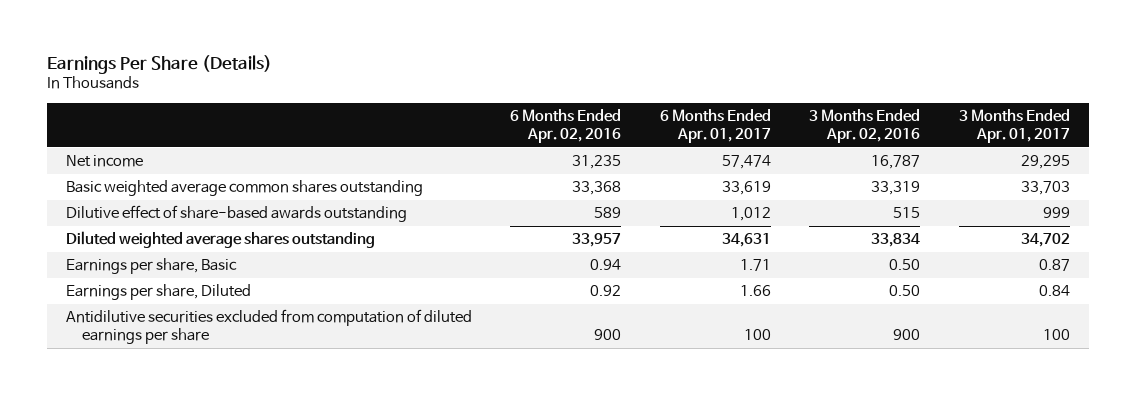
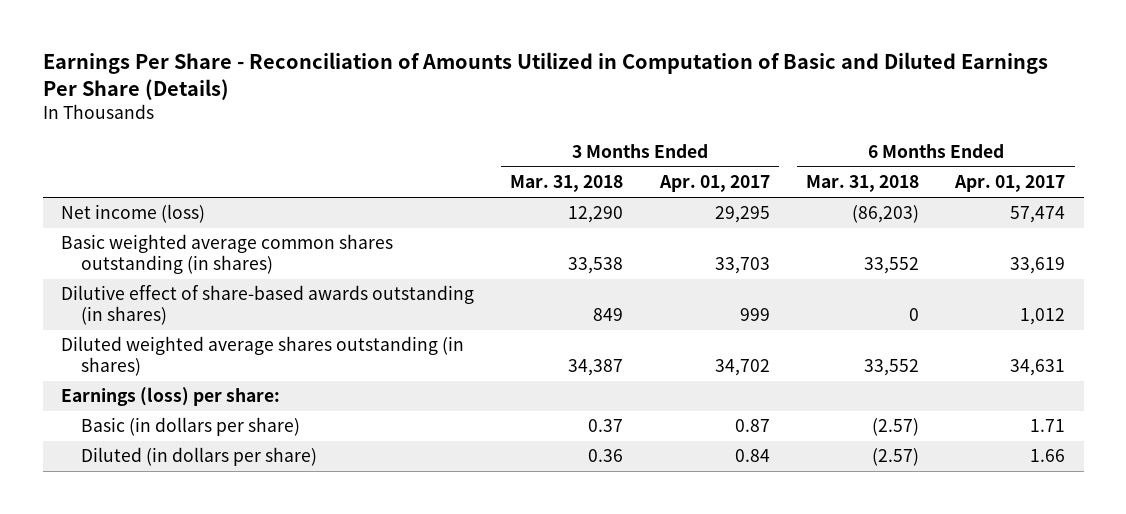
[46,54,272,74] Earnings Per Share (Details) -> [42,52,1048,101] Earnings Per Share - Reconciliation of Amounts Utilized in Computation of Basic and Diluted Earnings Per Share (Details)
[510,108,622,143] 6 Months Ended Apr. 02, 2016 -> none
[809,108,921,143] 3 Months Ended Apr. 02, 2016 -> none
none -> [510,175,624,193] Mar. 31, 2018
none -> [806,175,920,193] Mar. 31, 2018
[65,309,472,345] Antidilutive securities excluded from computation of diluted earnings per share -> none
[65,155,143,168] Net income -> [60,204,205,224] Net income (loss)
[65,180,423,197] Basic weighted average common shares outstanding -> [60,234,393,274] Basic weighted average common shares outstanding (in shares)
[65,205,407,223] Dilutive effect of share-based awards outstanding -> [60,285,474,325] Dilutive effect of share-based awards outstanding (in shares)
[65,231,375,249] Diluted weighted average shares outstanding -> [60,336,464,376] Diluted weighted average shares outstanding (in shares)
none -> [60,387,280,407] Earnings (loss) per share:
[65,258,237,275] Earnings per share, Basic -> [81,417,301,437] Basic (in dollars per share)
[65,284,251,301] Earnings per share, Diluted -> [81,447,318,467] Diluted (in dollars per share)

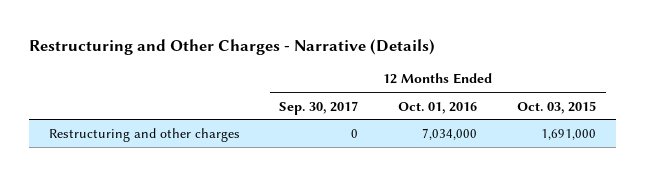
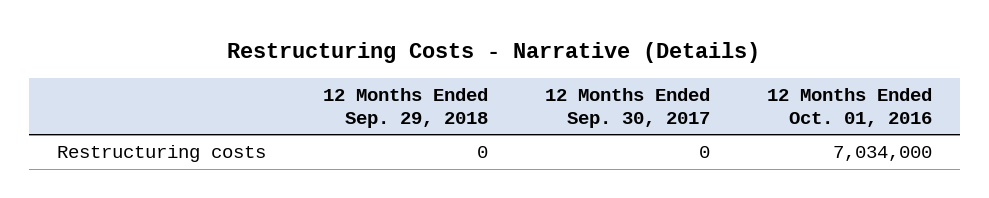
[28,38,435,55] Restructuring and Other Charges - Narrative (Details) -> [227,42,761,64] Restructuring Costs - Narrative (Details)
[516,100,596,114] Oct. 03, 2015 -> none
none -> [322,87,488,128] 12 Months Ended Sep. 29, 2018
[48,128,240,143] Restructuring and other charges -> [57,145,267,163] Restructuring costs

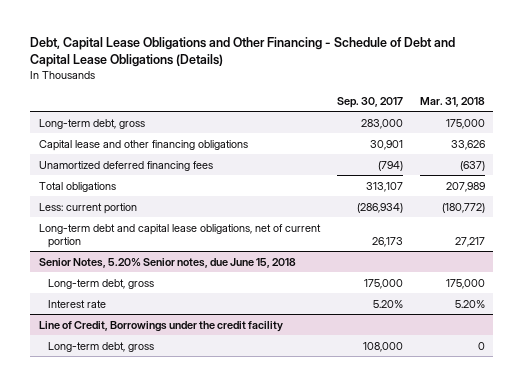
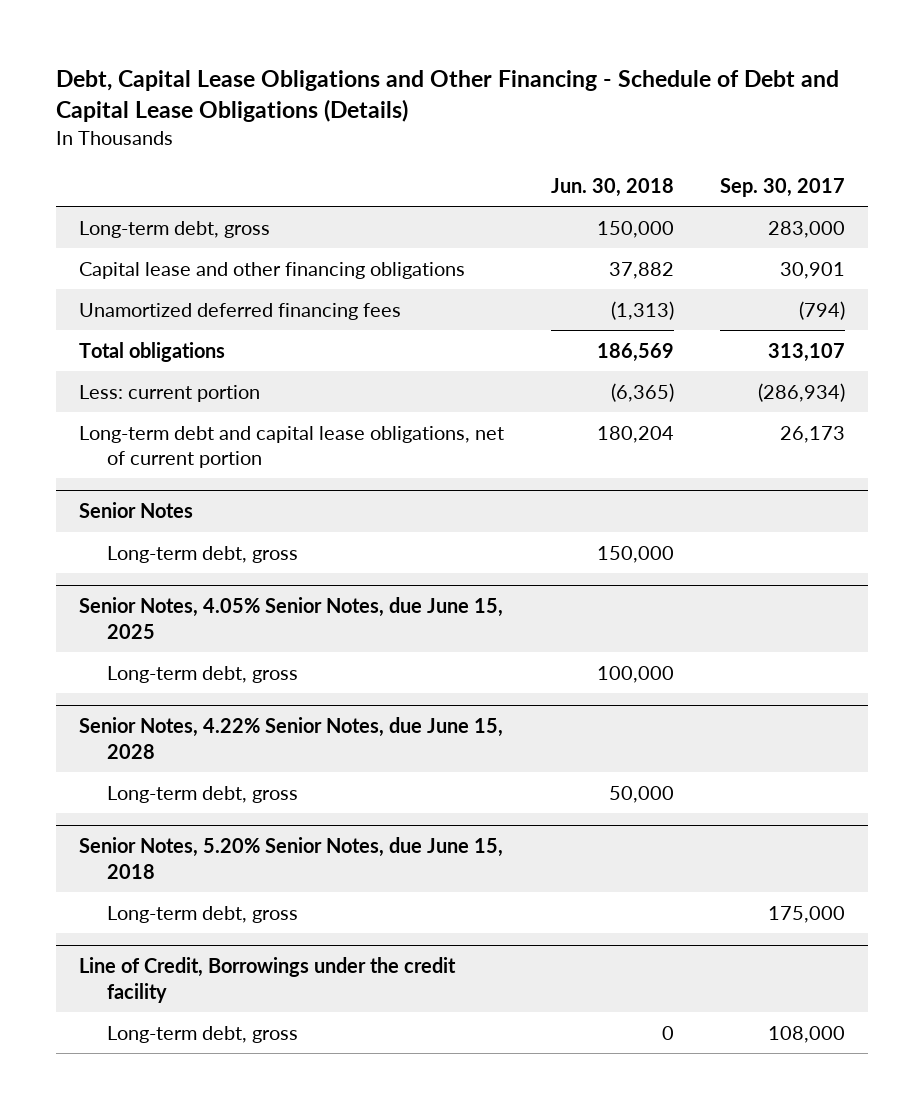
[419,96,485,107] Mar. 31, 2018 -> none
none -> [550,177,674,197] Jun. 30, 2018
none -> [79,502,194,519] Senior Notes
none -> [107,545,299,563] Long-term debt, gross
none -> [79,597,504,639] Senior Notes, 4.05% Senior Notes, due June 15, 2025
none -> [107,665,299,683] Long-term debt, gross
none -> [79,717,504,759] Senior Notes, 4.22% Senior Notes, due June 15, 2028
none -> [107,785,299,803] Long-term debt, gross
[38,257,296,268] Senior Notes, 5.20% Senior notes, due June 15, 2018 -> [79,837,504,879] Senior Notes, 5.20% Senior Notes, due June 15, 2018
[48,299,107,308] Interest rate -> none

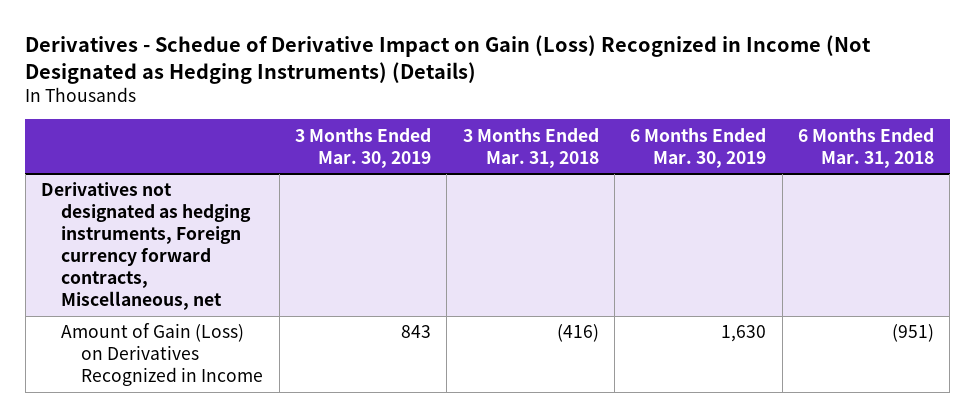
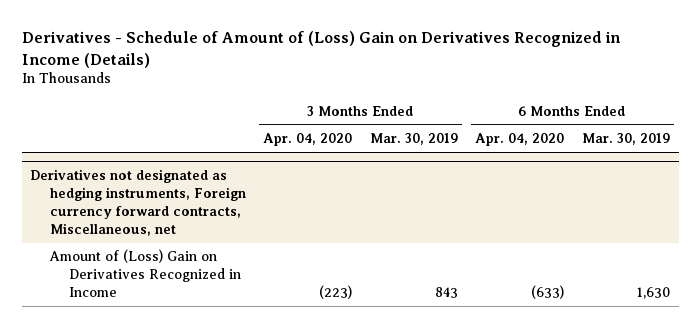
[25,34,872,84] Derivatives - Schedue of Derivative Impact on Gain (Loss) Recognized in Income (Not Designated as Hedging Instruments) (Details) -> [21,31,621,68] Derivatives - Schedule of Amount of (Loss) Gain on Derivatives Recognized in Income (Details)
[462,127,599,168] 3 Months Ended Mar. 31, 2018 -> none
[798,127,935,168] 6 Months Ended Mar. 31, 2018 -> none
none -> [263,133,353,147] Apr. 04, 2020
none -> [475,133,565,147] Apr. 04, 2020
[61,323,264,387] Amount of Gain (Loss) on Derivatives Recognized in Income -> [48,249,242,298] Amount of (Loss) Gain on Derivatives Recognized in Income

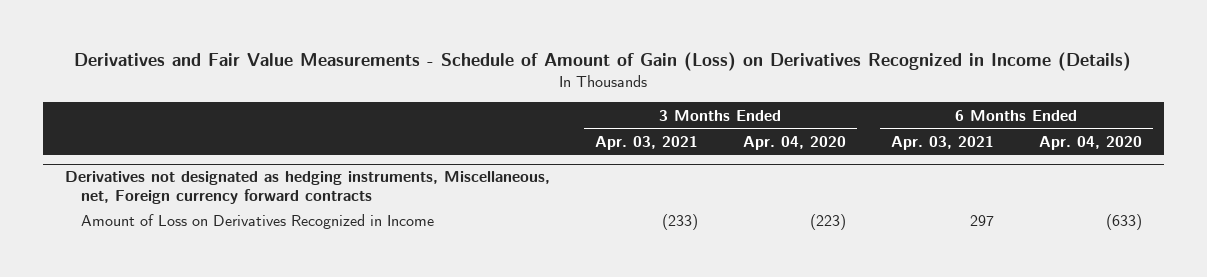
[21,31,621,68] Derivatives - Schedule of Amount of (Loss) Gain on Derivatives Recognized in Income (Details) -> [74,52,1132,72] Derivatives and Fair Value Measurements - Schedule of Amount of Gain (Loss) on Derivatives Recognized in Income (Details)
[369,133,458,146] Mar. 30, 2019 -> none
[581,133,670,146] Mar. 30, 2019 -> none
none -> [595,135,699,150] Apr. 03, 2021
none -> [890,135,994,150] Apr. 03, 2021
[30,169,246,236] Derivatives not designated as hedging instruments, Foreign currency forward contracts, Miscellaneous, net -> [65,171,551,204] Derivatives not designated as hedging instruments, Miscellaneous, net, Foreign currency forward contracts
[48,249,242,298] Amount of (Loss) Gain on Derivatives Recognized in Income -> [80,214,434,230] Amount of Loss on Derivatives Recognized in Income

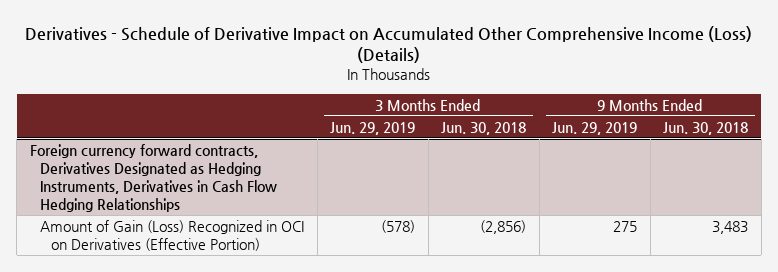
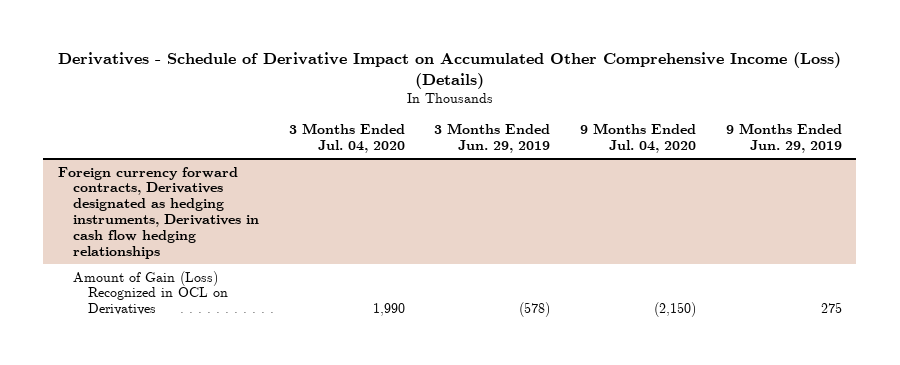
[441,121,527,135] Jun. 30, 2018 -> none
[663,121,749,135] Jun. 30, 2018 -> none
none -> [288,122,405,153] 3 Months Ended Jul. 04, 2020
none -> [579,122,696,153] 9 Months Ended Jul. 04, 2020
[29,143,278,213] Foreign currency forward contracts, Derivatives Designated as Hedging Instruments, Derivatives in Cash Flow Hedging Relationships -> [58,166,260,259] Foreign currency forward contracts, Derivatives designated as hedging instruments, Derivatives in cash flow hedging relationships
[40,219,305,252] Amount of Gain (Loss) Recognized in OCI on Derivatives (Effective Portion) -> [73,270,228,316] Amount of Gain (Loss) Recognized in OCL on Derivatives

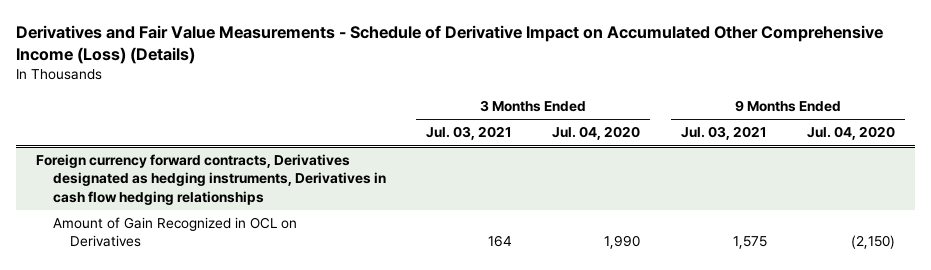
[57,52,841,89] Derivatives - Schedule of Derivative Impact on Accumulated Other Comprehensive Income (Loss) (Details) -> [16,25,884,65] Derivatives and Fair Value Measurements - Schedule of Derivative Impact on Accumulated Other Comprehensive Income (Loss) (Details)
[434,122,551,153] 3 Months Ended Jun. 29, 2019 -> none
[725,122,842,153] 9 Months Ended Jun. 29, 2019 -> none
none -> [426,126,513,141] Jul. 03, 2021
none -> [680,126,767,141] Jul. 03, 2021
[73,270,228,316] Amount of Gain (Loss) Recognized in OCL on Derivatives -> [52,217,297,248] Amount of Gain Recognized in OCL on Derivatives

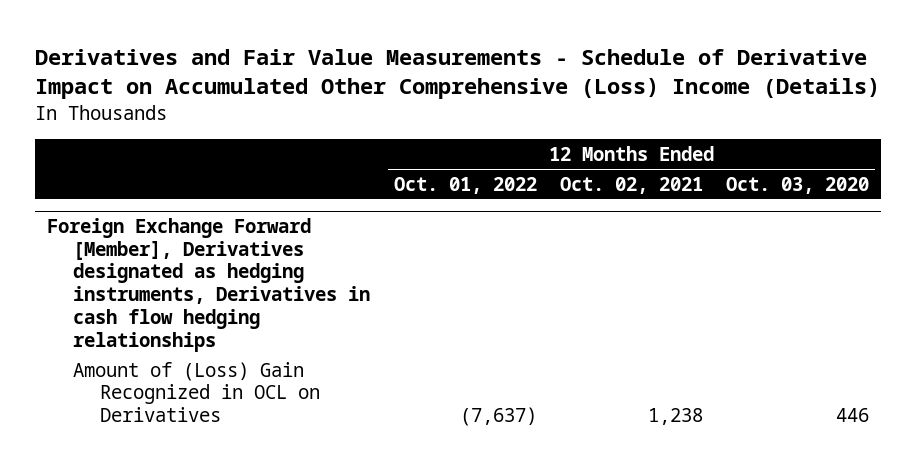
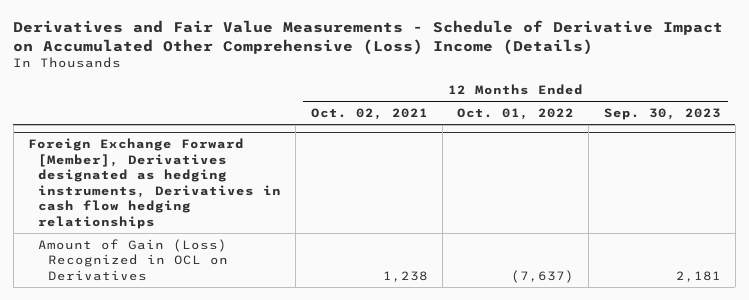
[726,176,870,194] Oct. 03, 2020 -> none
none -> [603,108,721,121] Sep. 30, 2023
[73,361,320,423] Amount of (Loss) Gain Recognized in OCL on Derivatives -> [38,238,228,281] Amount of Gain (Loss) Recognized in OCL on Derivatives

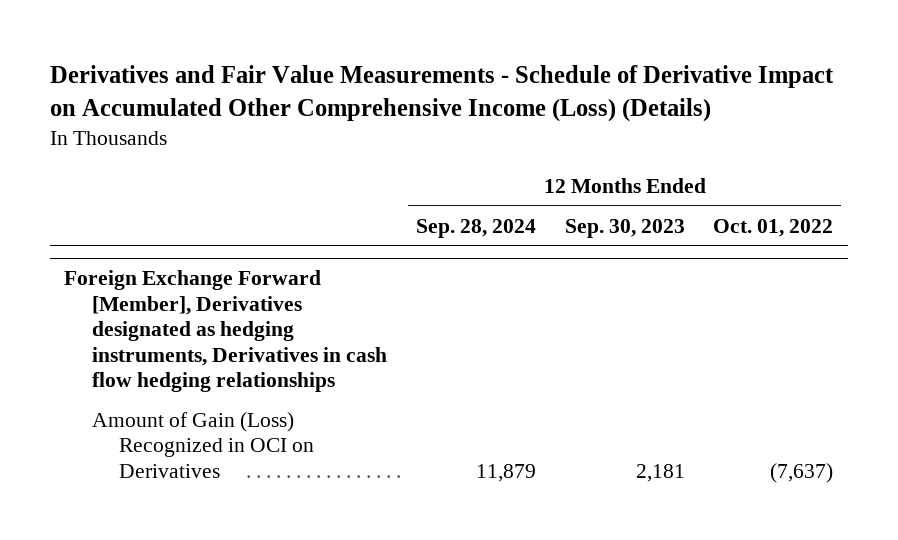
[13,20,724,55] Derivatives and Fair Value Measurements - Schedule of Derivative Impact on Accumulated Other Comprehensive (Loss) Income (Details) -> [49,64,834,123] Derivatives and Fair Value Measurements - Schedule of Derivative Impact on Accumulated Other Comprehensive Income (Loss) (Details)
[310,108,428,121] Oct. 02, 2021 -> none
none -> [415,218,536,238] Sep. 28, 2024
[38,238,228,281] Amount of Gain (Loss) Recognized in OCL on Derivatives -> [91,411,315,478] Amount of Gain (Loss) Recognized in OCI on Derivatives

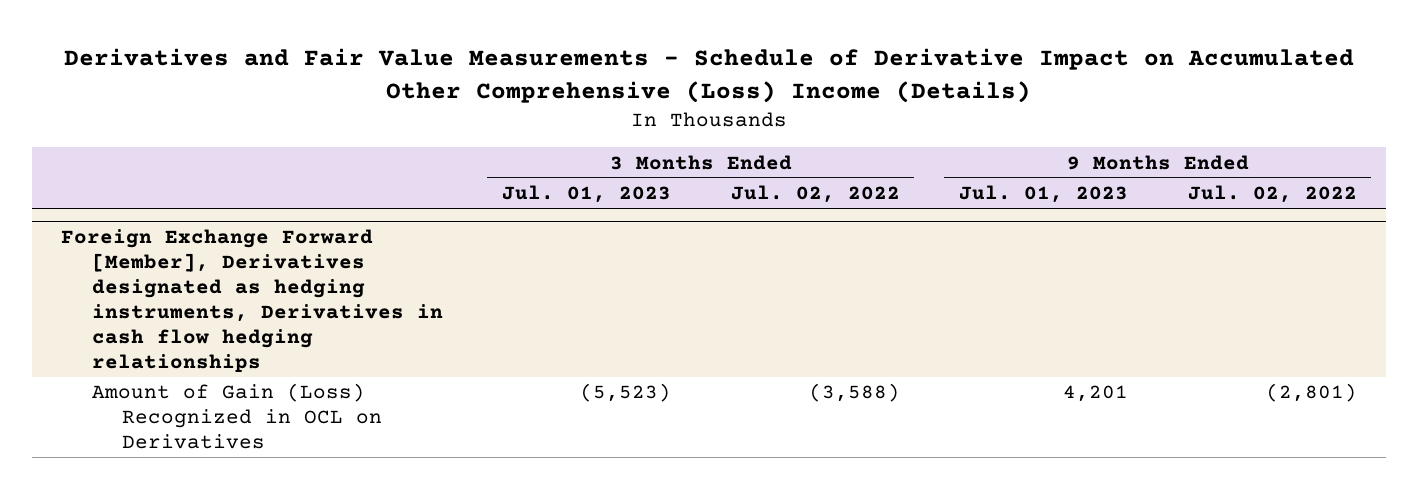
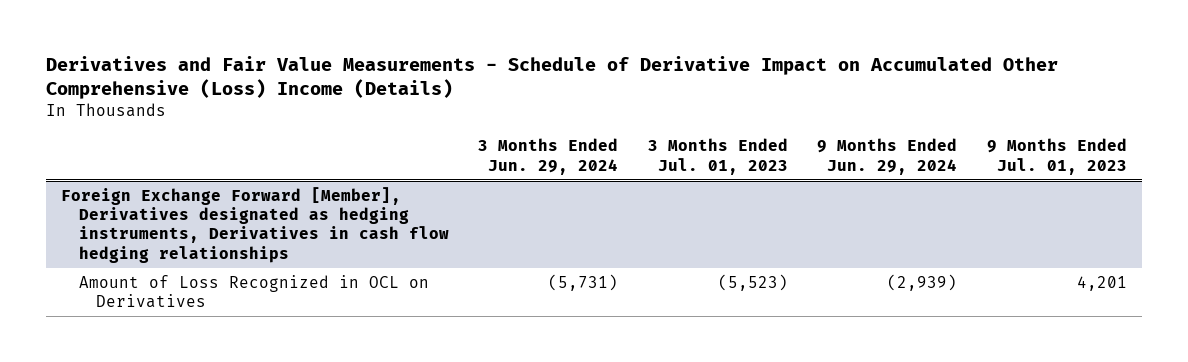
[730,185,900,204] Jul. 02, 2022 -> none
[1187,185,1357,204] Jul. 02, 2022 -> none
none -> [478,138,619,175] 3 Months Ended Jun. 29, 2024
none -> [817,138,958,175] 9 Months Ended Jun. 29, 2024
[91,383,382,450] Amount of Gain (Loss) Recognized in OCL on Derivatives -> [78,275,429,309] Amount of Loss Recognized in OCL on Derivatives

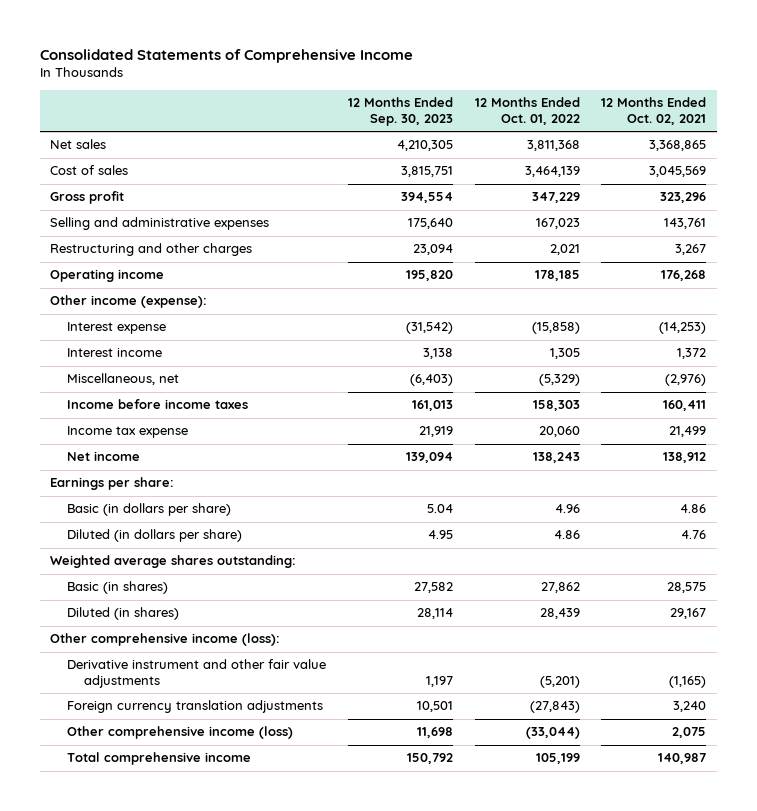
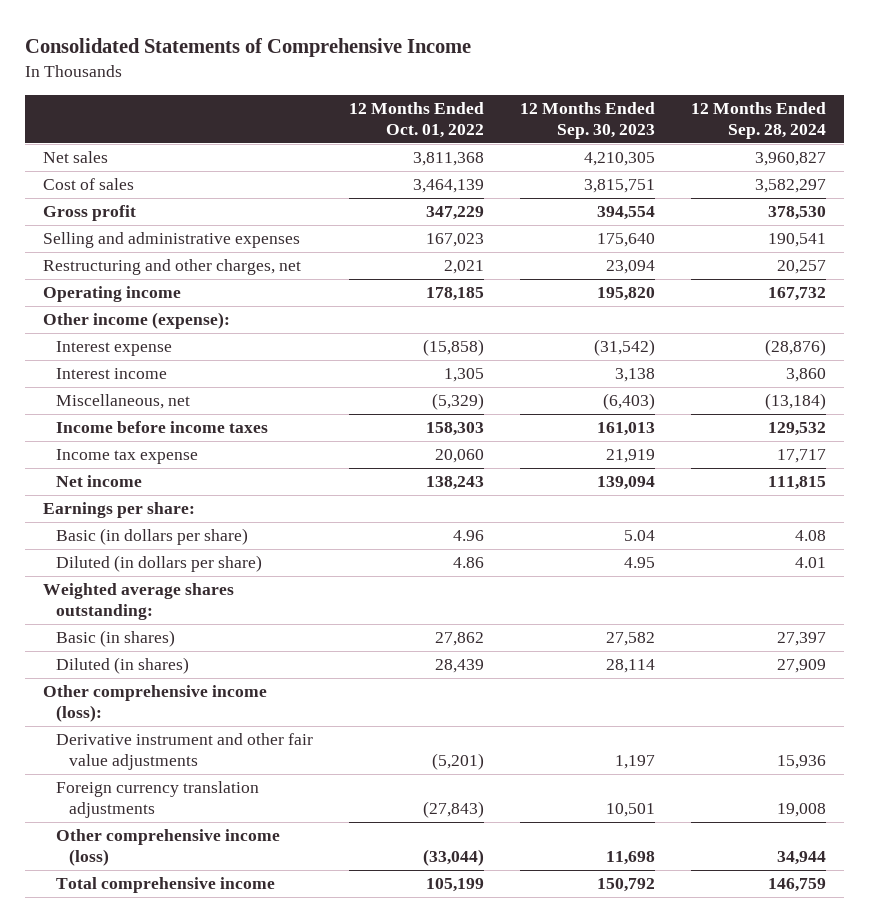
[601,97,707,125] 12 Months Ended Oct. 02, 2021 -> none
none -> [690,102,826,140] 12 Months Ended Sep. 28, 2024
[50,243,253,257] Restructuring and other charges -> [43,259,302,276] Restructuring and other charges, net

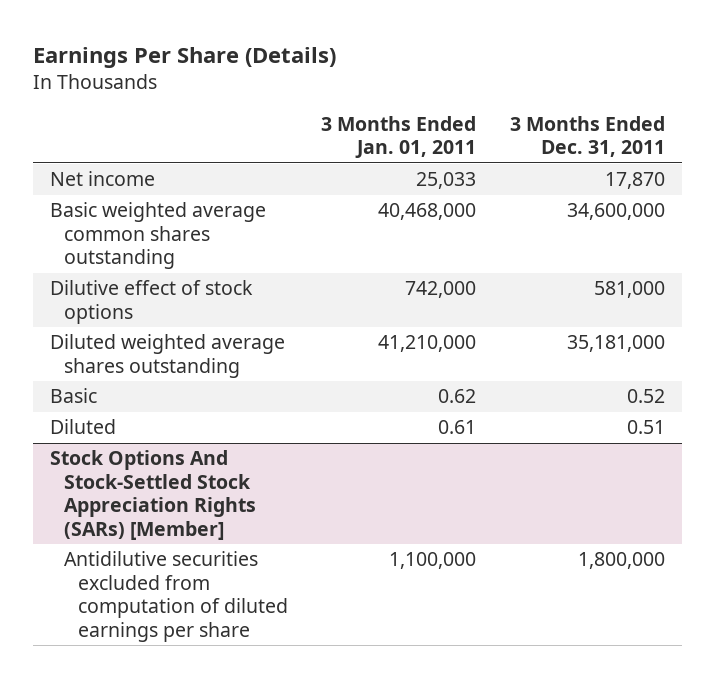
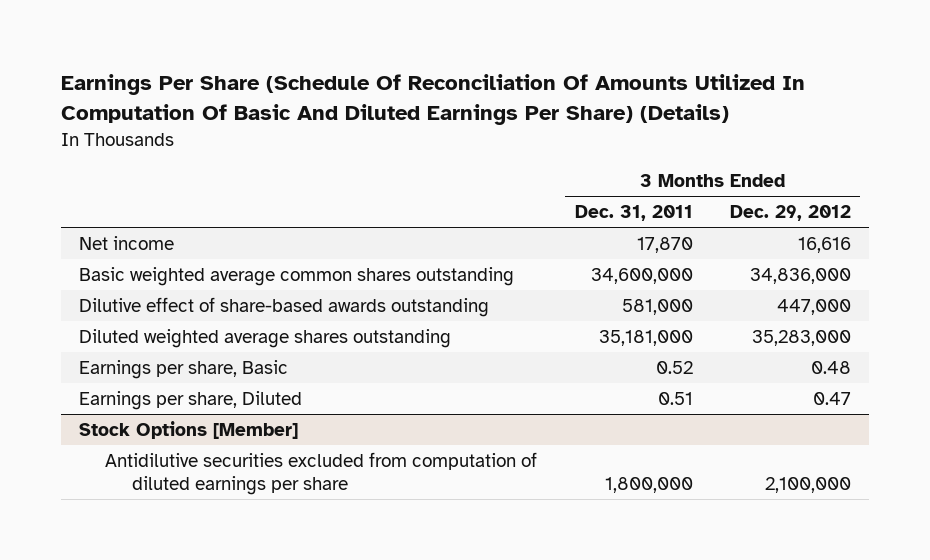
[33,46,337,68] Earnings Per Share (Details) -> [60,74,805,126] Earnings Per Share (Schedule Of Reconciliation Of Amounts Utilized In Computation Of Basic And Diluted Earnings Per Share) (Details)
[321,115,477,159] 3 Months Ended Jan. 01, 2011 -> none
none -> [729,205,851,222] Dec. 29, 2012
[49,280,253,324] Dilutive effect of stock options -> [79,297,490,318] Dilutive effect of share-based awards outstanding
[49,450,256,540] Stock Options And Stock-Settled Stock Appreciation Rights (SARs) [Member] -> none
[49,388,97,404] Basic -> [79,360,289,380] Earnings per share, Basic
[49,419,116,435] Diluted -> [79,391,303,411] Earnings per share, Diluted
none -> [79,421,299,440] Stock Options [Member]

